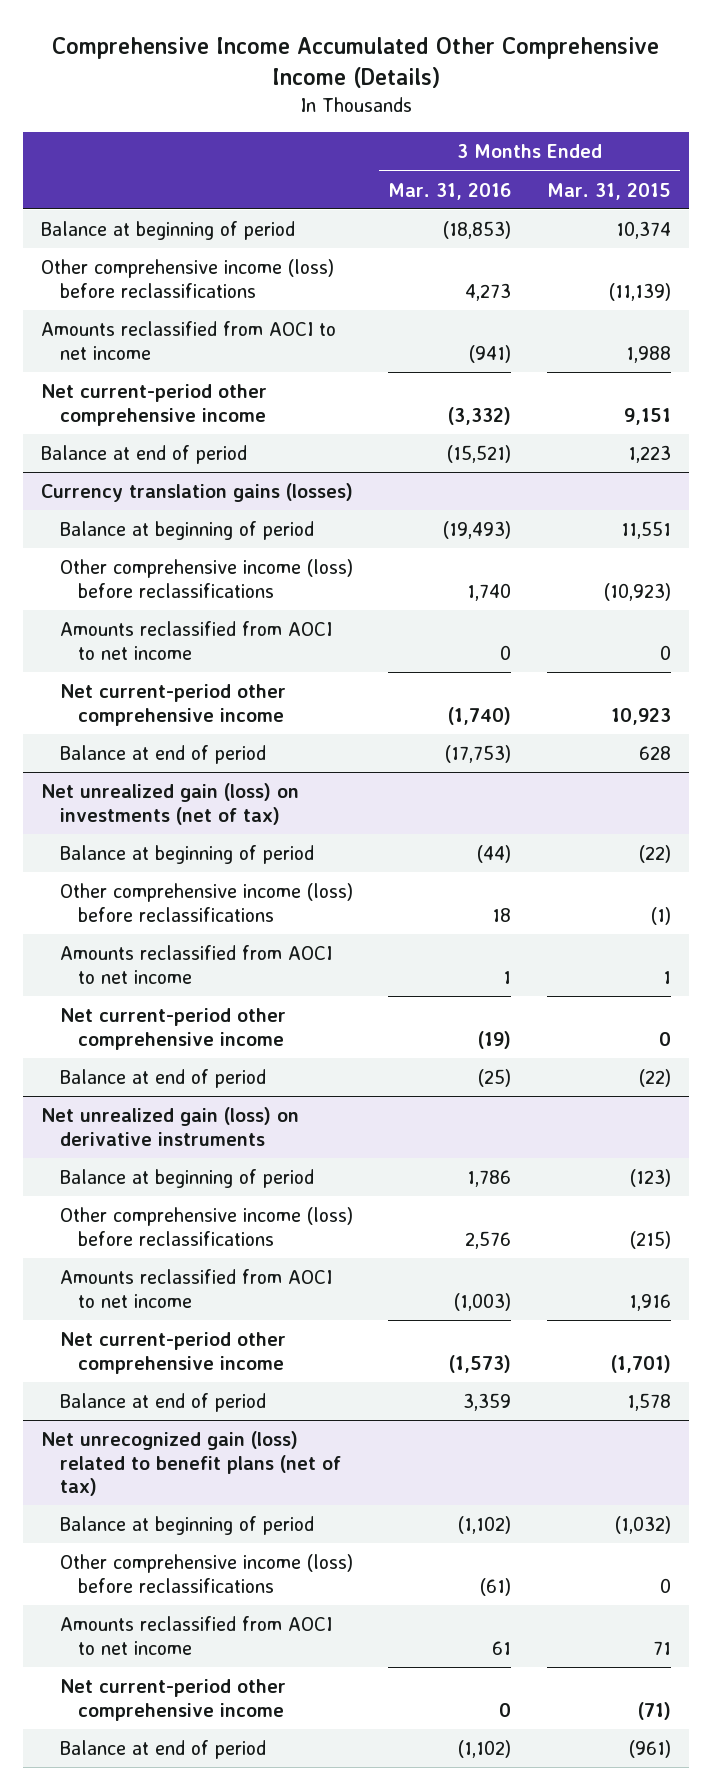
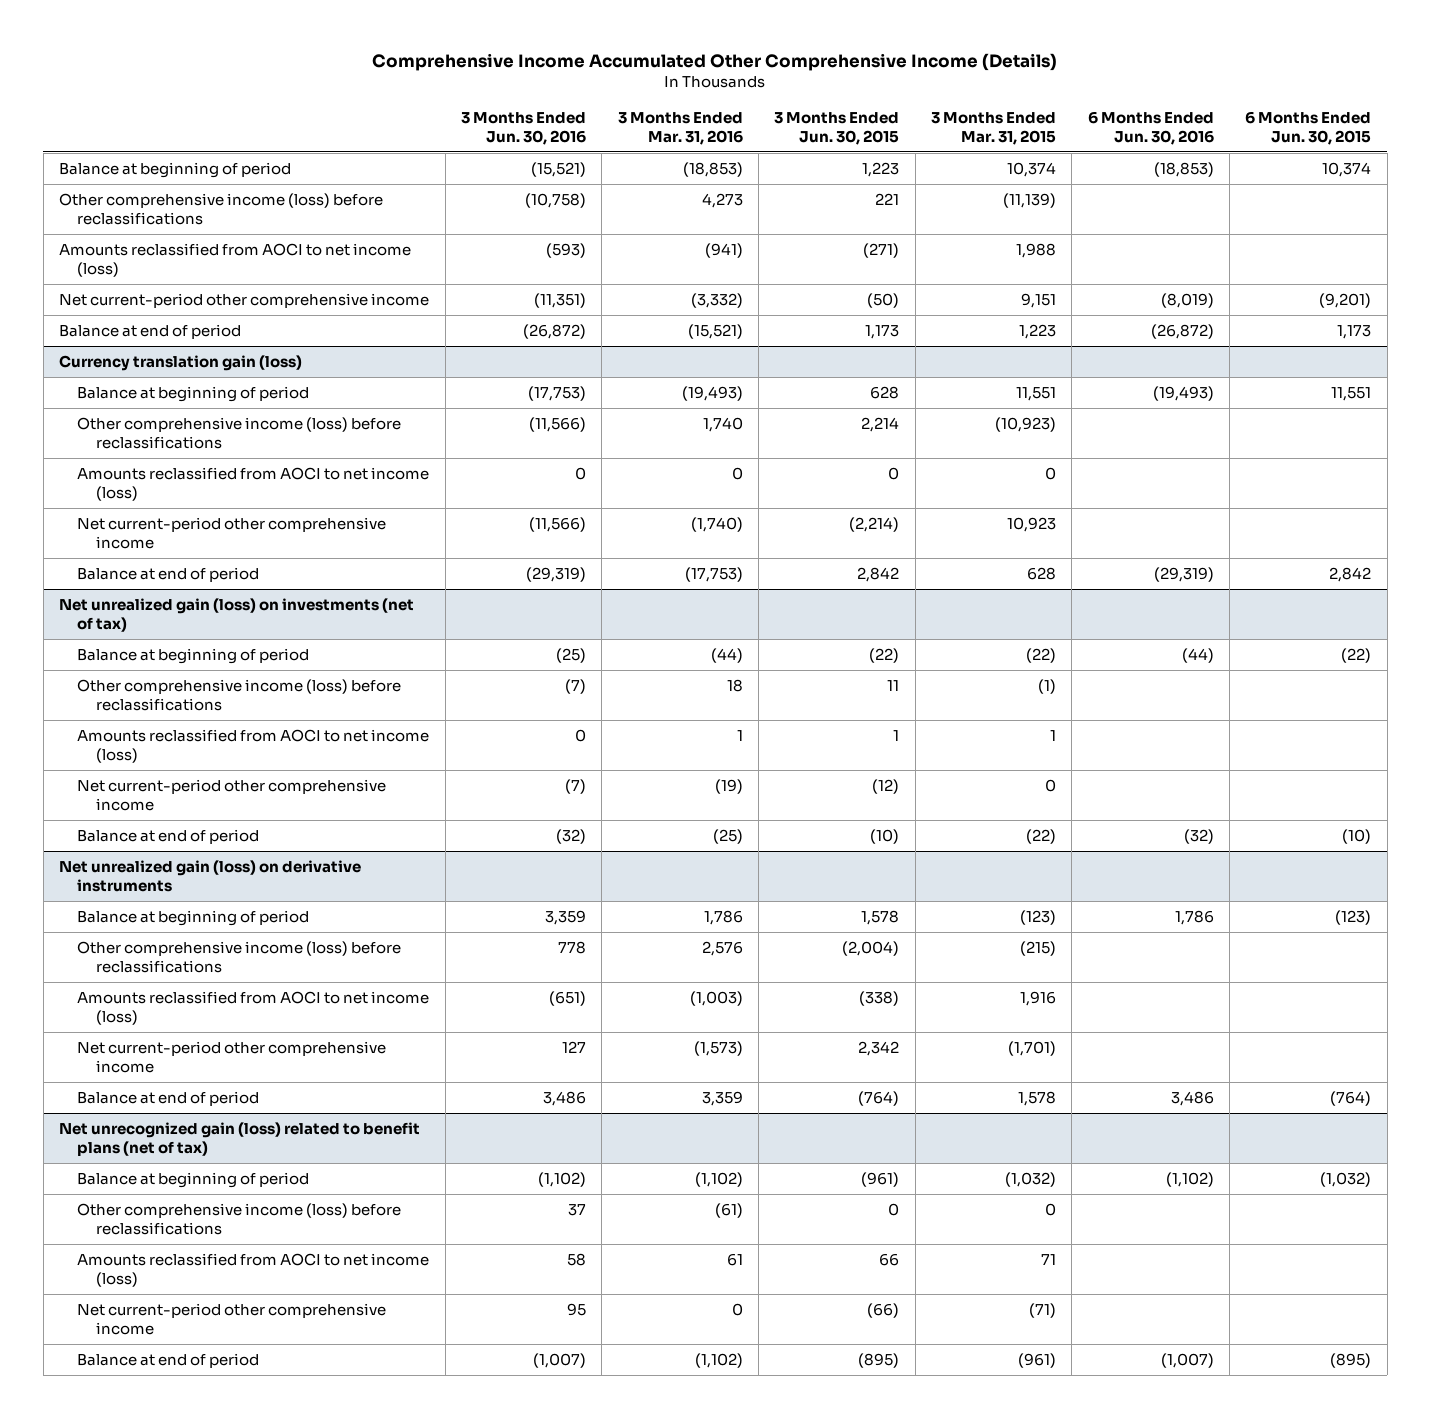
none -> [461,111,587,145] 3 Months Ended Jun. 30, 2016
none -> [774,111,900,145] 3 Months Ended Jun. 30, 2015
none -> [1087,110,1214,145] 6 Months Ended Jun. 30, 2016
none -> [1245,110,1372,145] 6 Months Ended Jun. 30, 2015
[40,320,336,360] Amounts reclassified from AOCI to net income -> [59,242,412,278] Amounts reclassified from AOCI to net income (loss)
[40,482,353,502] Currency translation gains (losses) -> [59,354,303,371] Currency translation gain (loss)
[59,620,332,660] Amounts reclassified from AOCI to net income -> [77,466,430,502] Amounts reclassified from AOCI to net income (loss)
[59,944,332,984] Amounts reclassified from AOCI to net income -> [77,728,430,764] Amounts reclassified from AOCI to net income (loss)
[59,1268,332,1308] Amounts reclassified from AOCI to net income -> [77,990,430,1026] Amounts reclassified from AOCI to net income (loss)
[59,1615,332,1655] Amounts reclassified from AOCI to net income -> [77,1252,430,1288] Amounts reclassified from AOCI to net income (loss)

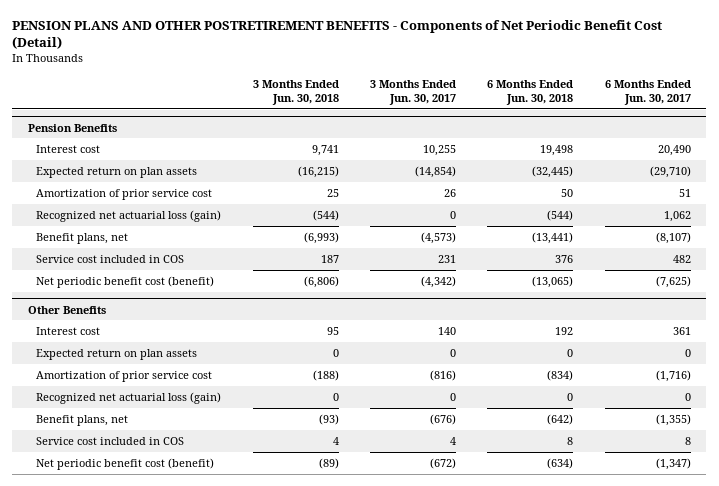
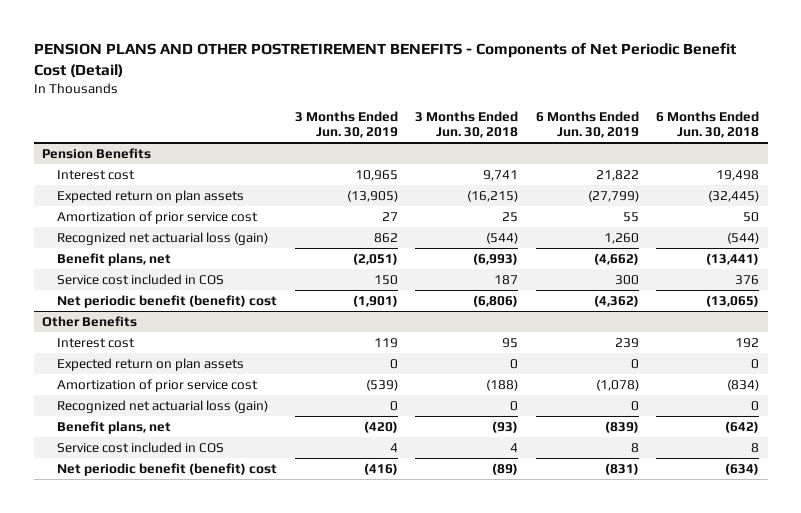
[369,80,456,105] 3 Months Ended Jun. 30, 2017 -> none
[604,80,691,105] 6 Months Ended Jun. 30, 2017 -> none
none -> [294,110,398,139] 3 Months Ended Jun. 30, 2019
none -> [535,110,639,139] 6 Months Ended Jun. 30, 2019
[36,275,215,288] Net periodic benefit cost (benefit) -> [57,294,278,308] Net periodic benefit (benefit) cost
[36,457,215,470] Net periodic benefit cost (benefit) -> [57,462,278,476] Net periodic benefit (benefit) cost

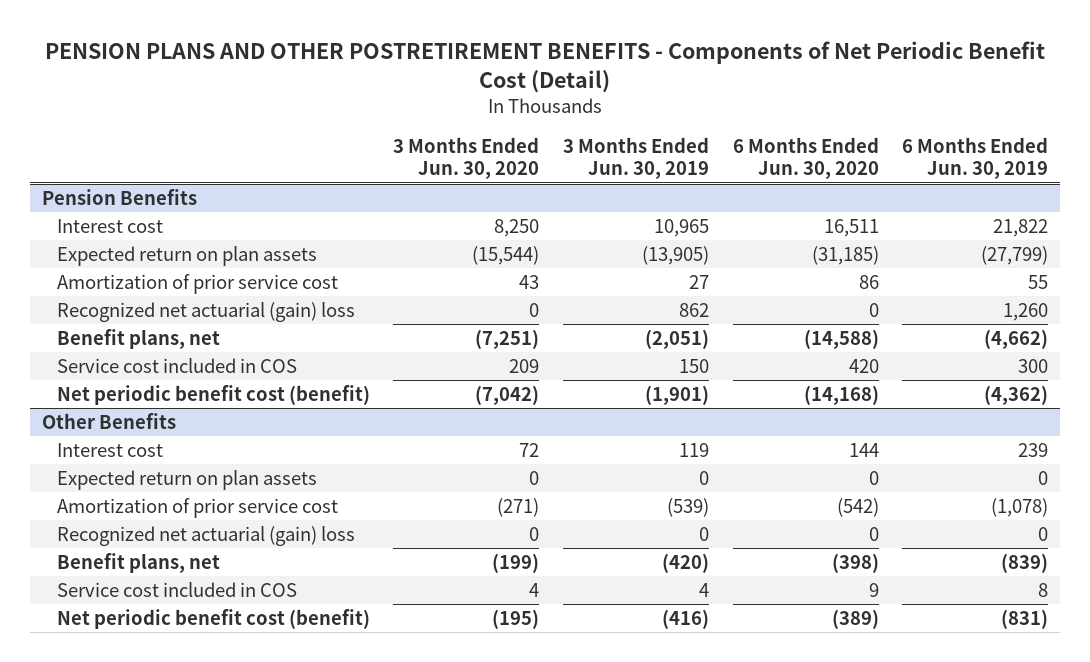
[415,110,519,139] 3 Months Ended Jun. 30, 2018 -> none
[655,110,759,139] 6 Months Ended Jun. 30, 2018 -> none
none -> [393,136,540,180] 3 Months Ended Jun. 30, 2020
none -> [732,136,879,180] 6 Months Ended Jun. 30, 2020
[57,231,269,245] Recognized net actuarial loss (gain) -> [56,302,355,323] Recognized net actuarial (gain) loss
[57,294,278,308] Net periodic benefit (benefit) cost -> [56,385,370,406] Net periodic benefit cost (benefit)
[57,399,269,413] Recognized net actuarial loss (gain) -> [56,526,355,547] Recognized net actuarial (gain) loss
[57,462,278,476] Net periodic benefit (benefit) cost -> [56,609,370,630] Net periodic benefit cost (benefit)

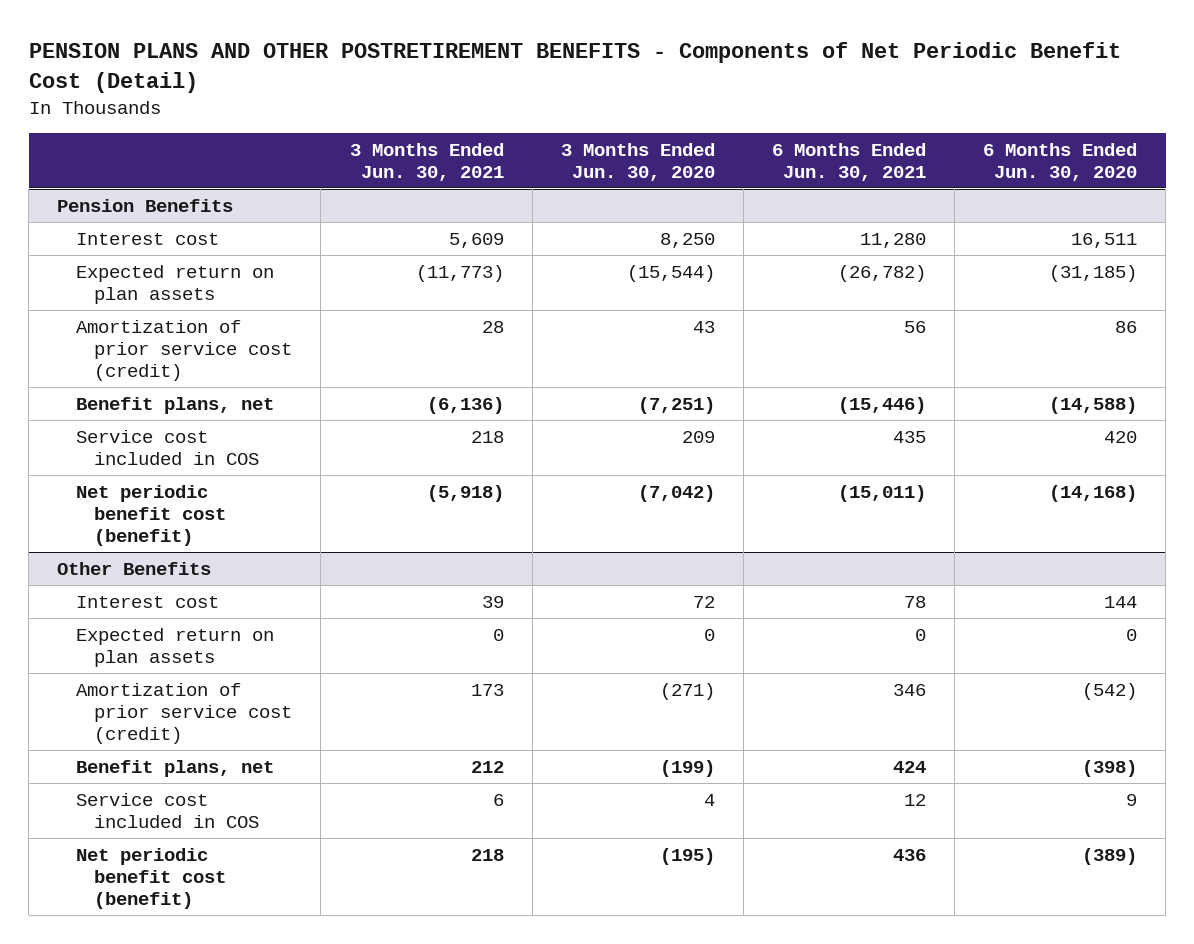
[562,136,709,180] 3 Months Ended Jun. 30, 2019 -> none
[902,136,1049,180] 6 Months Ended Jun. 30, 2019 -> none
none -> [349,142,504,181] 3 Months Ended Jun. 30, 2021
none -> [771,142,926,181] 6 Months Ended Jun. 30, 2021
[56,302,355,323] Recognized net actuarial (gain) loss -> none
[56,274,338,295] Amortization of prior service cost -> [75,319,293,381] Amortization of prior service cost (credit)
[56,526,355,547] Recognized net actuarial (gain) loss -> none
[56,498,338,519] Amortization of prior service cost -> [75,682,293,744] Amortization of prior service cost (credit)

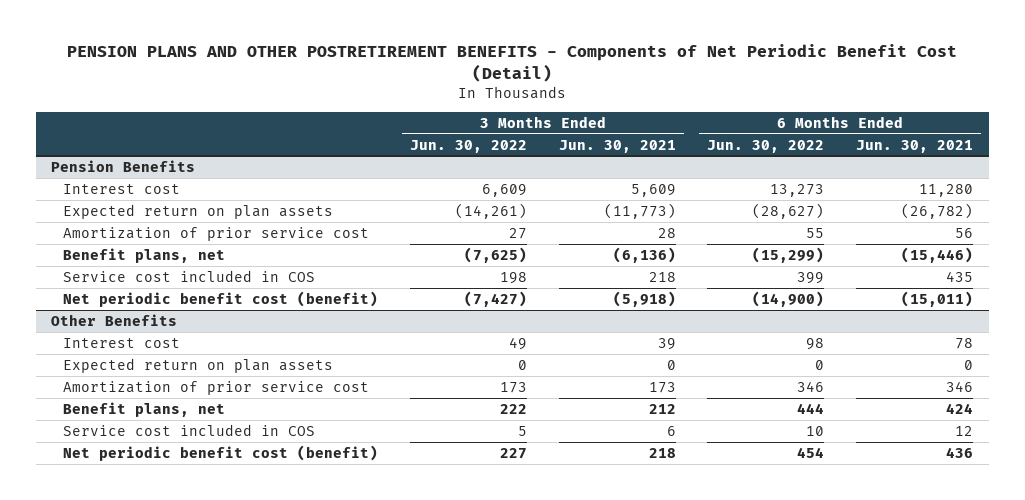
[560,142,715,181] 3 Months Ended Jun. 30, 2020 -> none
[983,142,1138,181] 6 Months Ended Jun. 30, 2020 -> none
none -> [409,139,527,153] Jun. 30, 2022
none -> [707,139,825,153] Jun. 30, 2022
[75,319,293,381] Amortization of prior service cost (credit) -> [62,226,369,241] Amortization of prior service cost
[75,682,293,744] Amortization of prior service cost (credit) -> [62,380,369,395] Amortization of prior service cost

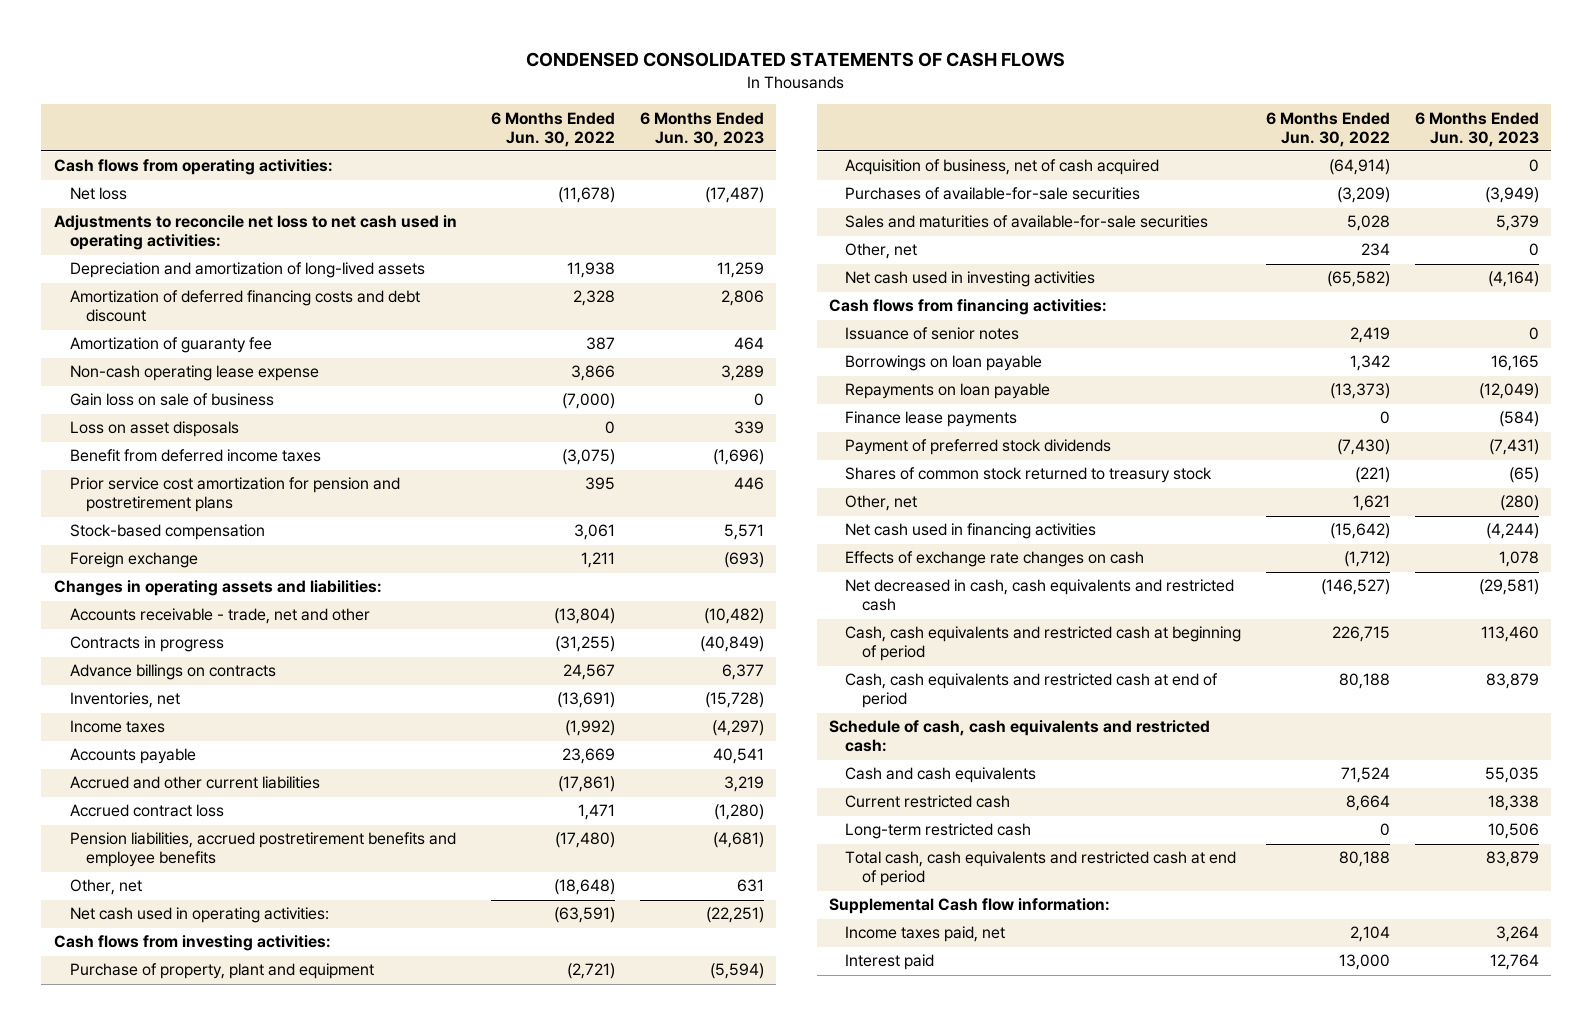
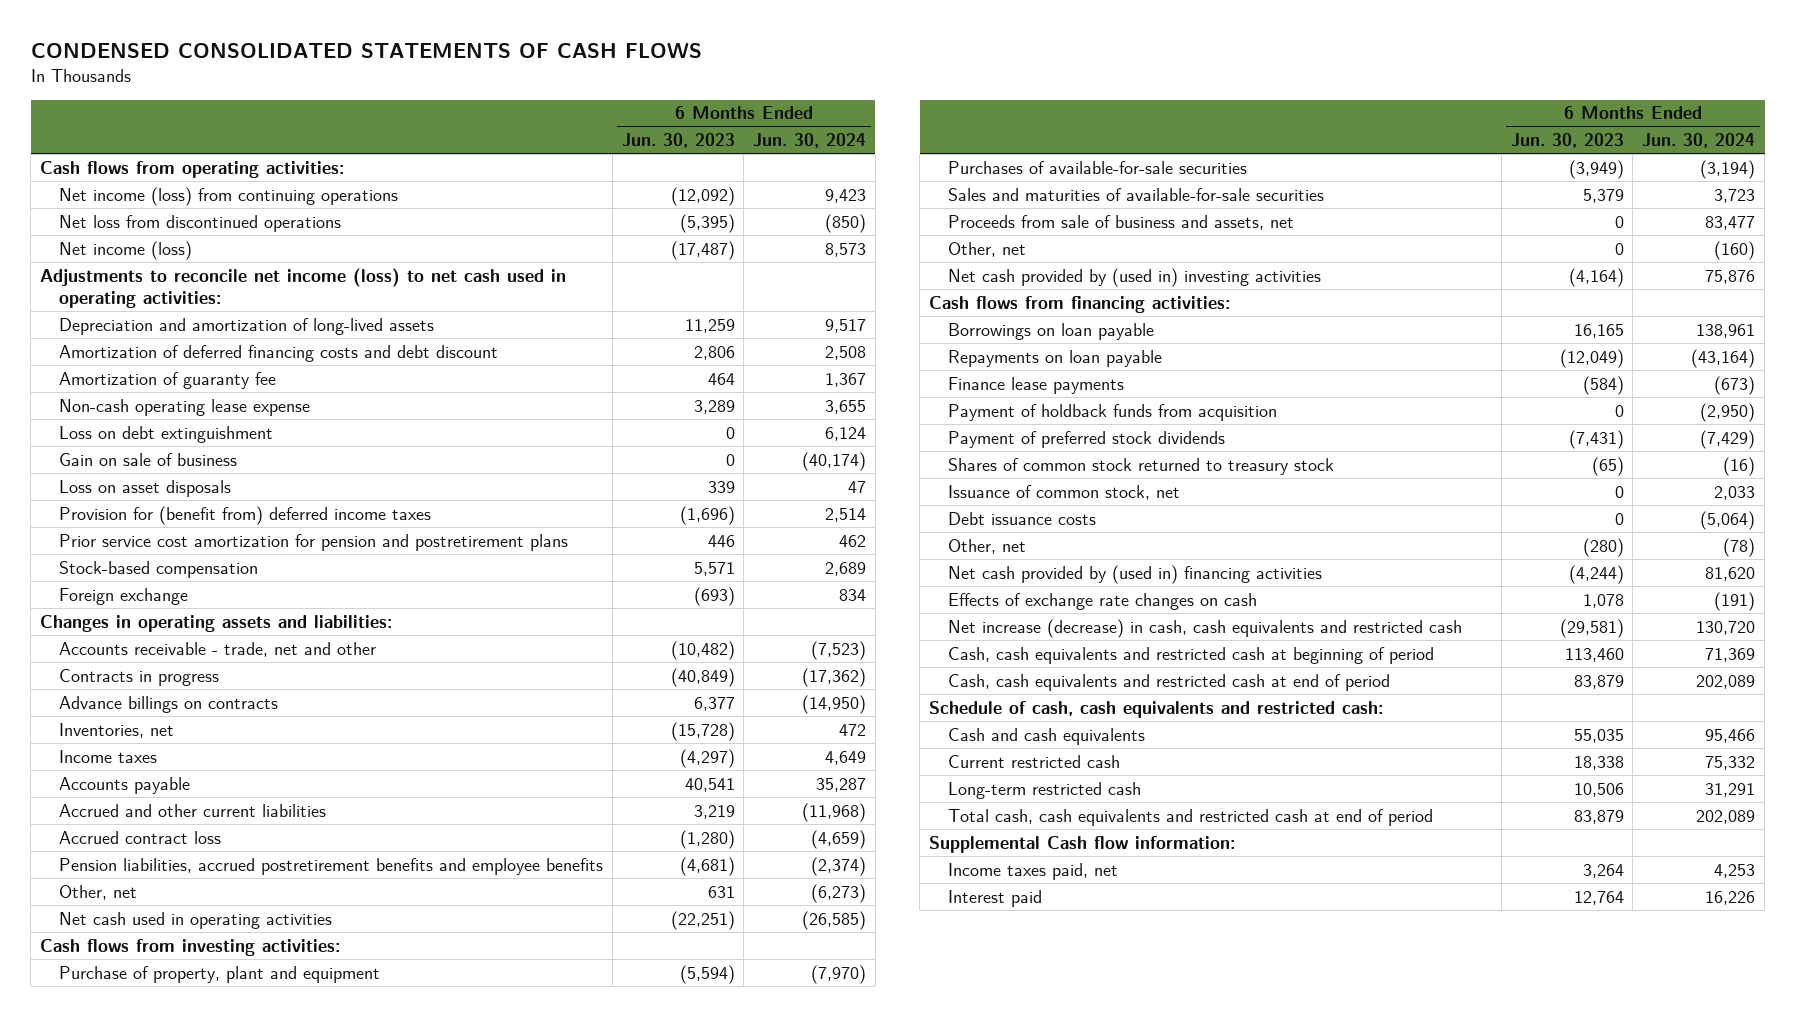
[490,111,615,147] 6 Months Ended Jun. 30, 2022 -> none
none -> [753,133,867,149] Jun. 30, 2024
none -> [58,186,398,206] Net income (loss) from continuing operations
none -> [58,214,341,232] Net loss from discontinued operations
[70,187,128,201] Net loss -> [58,240,192,260] Net income (loss)
[53,215,457,251] Adjustments to reconcile net loss to net cash used in operating activities: -> [39,267,566,308] Adjustments to reconcile net income (loss) to net cash used in operating activities:
none -> [58,425,273,443] Loss on debt extinguishment
[70,393,275,407] Gain loss on sale of business -> [58,452,237,466] Gain on sale of business
[70,449,322,463] Benefit from deferred income taxes -> [58,505,431,525] Provision for (benefit from) deferred income taxes
[70,907,330,924] Net cash used in operating activities: -> [58,911,332,929] Net cash used in operating activities
[845,159,1160,176] Acquisition of business, net of cash acquired -> none
none -> [948,214,1295,230] Proceeds from sale of business and assets, net
[845,271,1096,288] Net cash used in investing activities -> [948,267,1322,287] Net cash provided by (used in) investing activities
[845,327,1020,341] Issuance of senior notes -> none
none -> [948,403,1278,421] Payment of holdback funds from acquisition
none -> [948,484,1181,500] Issuance of common stock, net
none -> [948,511,1097,525] Debt issuance costs
[845,523,1097,540] Net cash used in financing activities -> [948,564,1323,584] Net cash provided by (used in) financing activities
[845,579,1235,612] Net decreased in cash, cash equivalents and restricted cash -> [948,618,1463,638] Net increase (decrease) in cash, cash equivalents and restricted cash

